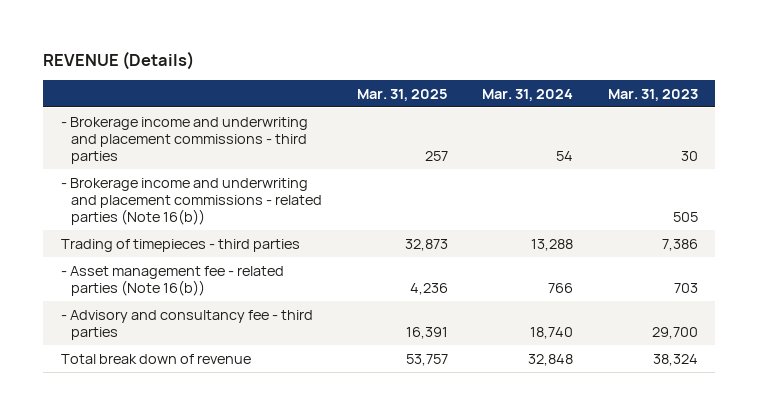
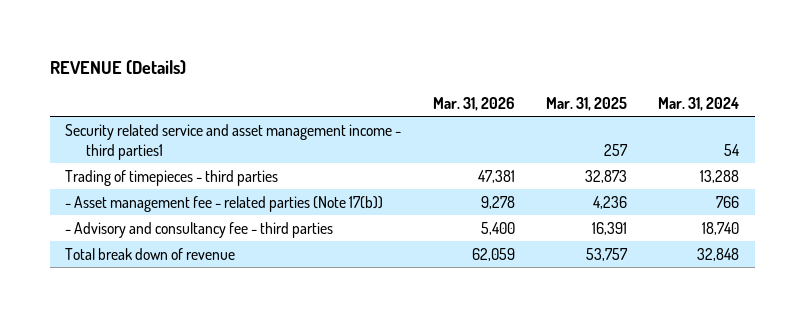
[607,88,698,101] Mar. 31, 2023 -> none
none -> [432,96,515,111] Mar. 31, 2026
[60,177,323,225] - Brokerage income and underwriting and placement commissions - related parties (Note 16(b)) -> none
[60,116,308,164] - Brokerage income and underwriting and placement commissions - third parties -> [65,123,402,160] Security related service and asset management income - third parties1
[60,265,284,296] - Asset management fee - related parties (Note 16(b)) -> [65,195,384,212] - Asset management fee - related parties (Note 17(b))

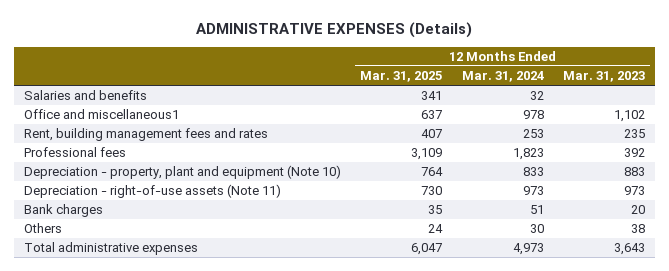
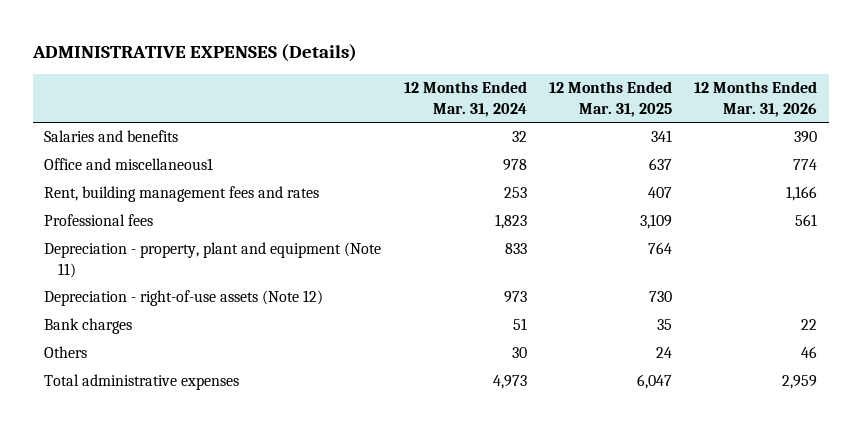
[563,71,646,83] Mar. 31, 2023 -> none
none -> [694,81,818,117] 12 Months Ended Mar. 31, 2026
[23,165,341,180] Depreciation - property, plant and equipment (Note 10) -> [44,242,382,278] Depreciation - property, plant and equipment (Note 11)
[23,184,281,199] Depreciation - right-of-use assets (Note 11) -> [44,290,324,307] Depreciation - right-of-use assets (Note 12)

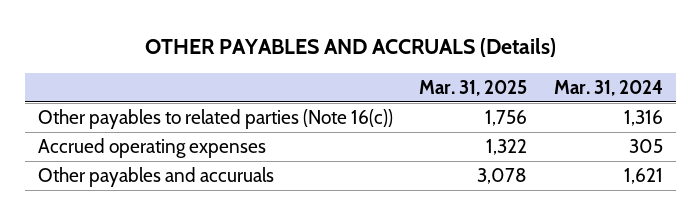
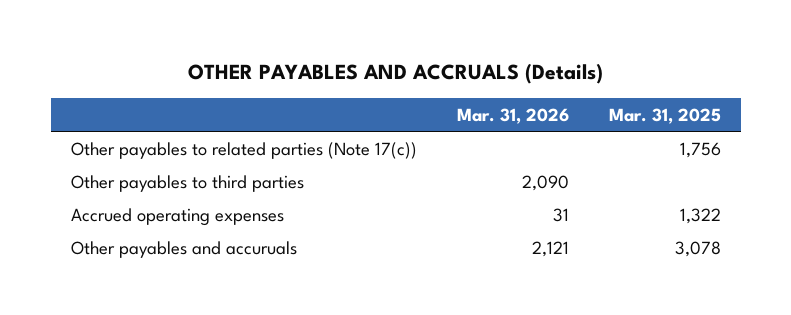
[553,79,663,96] Mar. 31, 2024 -> none
none -> [456,107,569,124] Mar. 31, 2026
[37,109,393,130] Other payables to related parties (Note 16(c)) -> [70,141,417,159] Other payables to related parties (Note 17(c))
none -> [70,174,304,192] Other payables to third parties

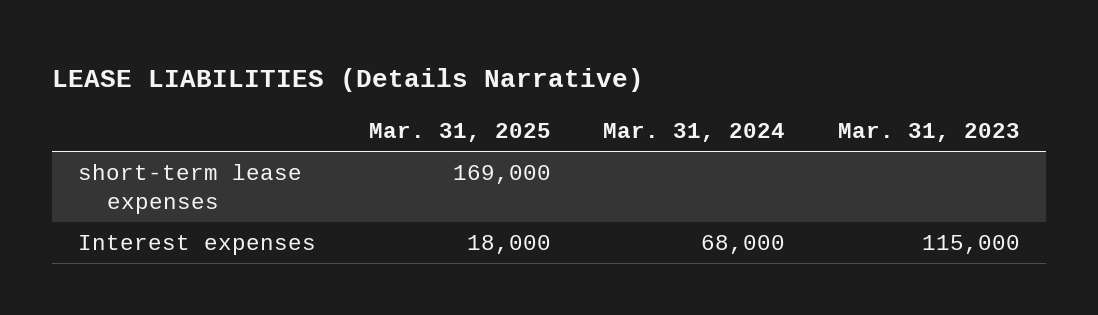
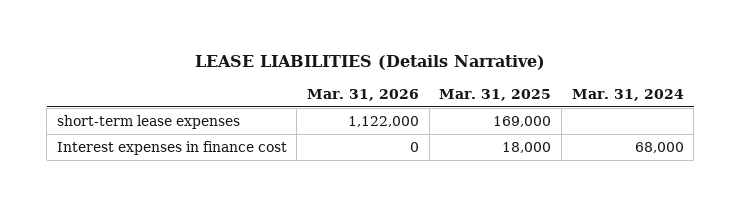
[837,122,1020,142] Mar. 31, 2023 -> none
none -> [307,88,420,101] Mar. 31, 2026
[77,235,316,256] Interest expenses -> [56,140,287,155] Interest expenses in finance cost

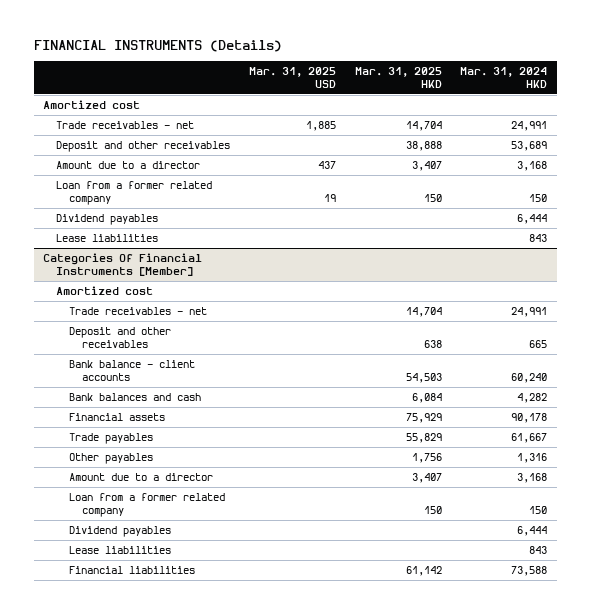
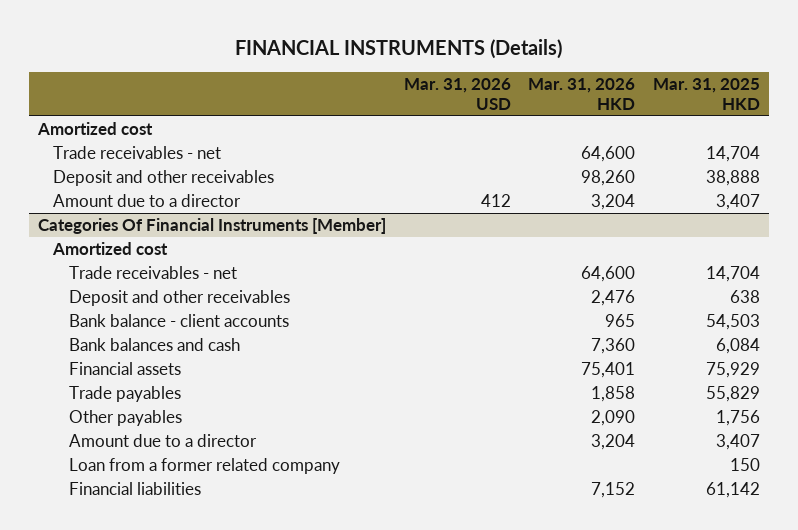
[248,66,336,88] Mar. 31, 2025 USD -> none
[460,66,548,88] Mar. 31, 2024 HKD -> none
none -> [403,78,511,110] Mar. 31, 2026 USD
none -> [528,78,636,110] Mar. 31, 2026 HKD
[55,181,212,205] Loan from a former related company -> none
[55,214,158,226] Dividend payables -> none
[55,234,158,243] Lease liabilities -> none
[68,526,171,538] Dividend payables -> none
[68,546,171,555] Lease liabilities -> none

